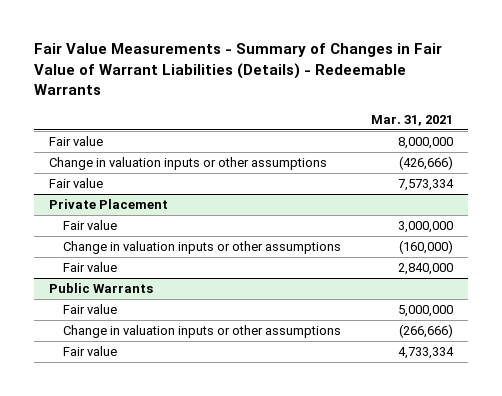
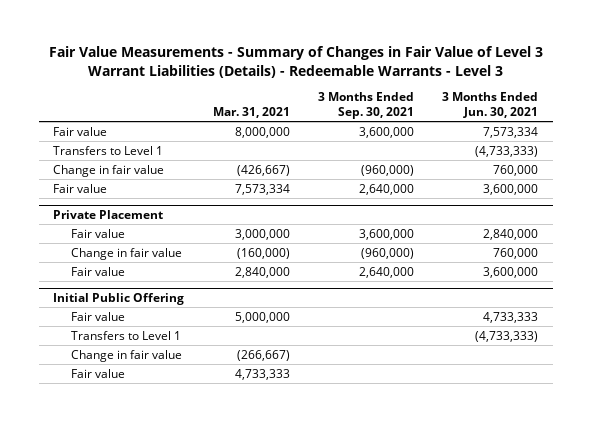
[34,43,443,96] Fair Value Measurements - Summary of Changes in Fair Value of Warrant Liabilities (Details) - Redeemable Warrants -> [48,46,543,78] Fair Value Measurements - Summary of Changes in Fair Value of Level 3 Warrant Liabilities (Details) - Redeemable Warrants - Level 3
none -> [317,92,414,120] 3 Months Ended Sep. 30, 2021
none -> [442,92,539,119] 3 Months Ended Jun. 30, 2021
none -> [53,145,164,155] Transfers to Level 1
[48,157,327,171] Change in valuation inputs or other assumptions -> [53,164,165,177] Change in fair value
[399,156,454,171] (426,666) -> [236,164,290,176] (426,667)
[63,241,342,255] Change in valuation inputs or other assumptions -> [71,247,183,260] Change in fair value
[48,283,153,294] Public Warrants -> [53,293,185,306] Initial Public Offering
none -> [71,330,182,340] Transfers to Level 1
[63,325,342,339] Change in valuation inputs or other assumptions -> [71,349,183,362] Change in fair value
[399,324,454,339] (266,666) -> [236,349,290,361] (266,667)
[398,347,455,360] 4,733,334 -> [234,368,290,380] 4,733,333

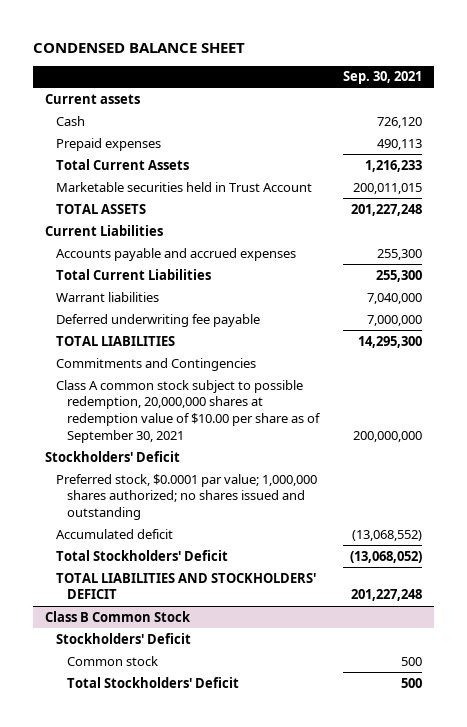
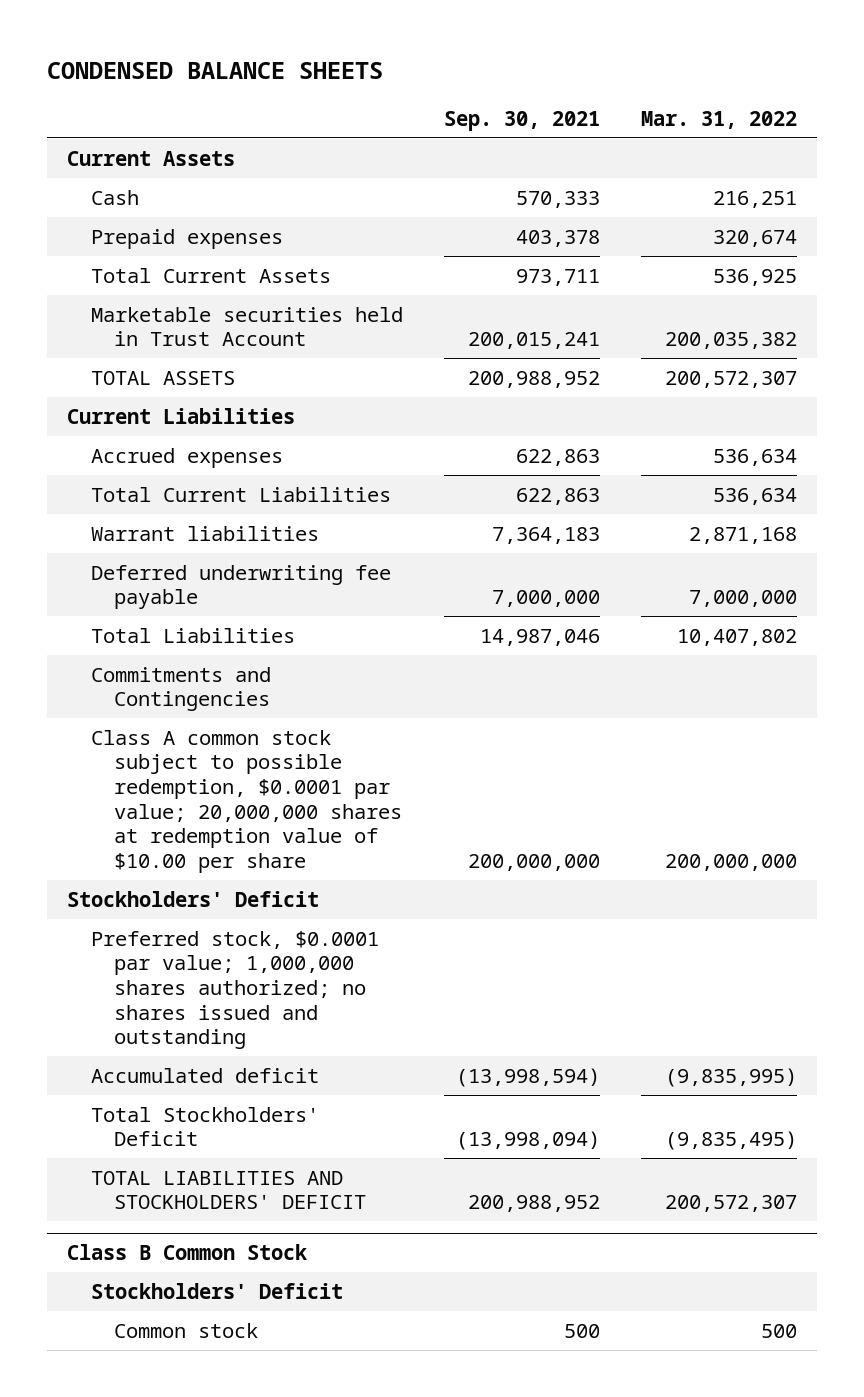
[32,42,245,53] CONDENSED BALANCE SHEET -> [46,61,383,79] CONDENSED BALANCE SHEETS
none -> [640,110,797,129] Mar. 31, 2022
[44,93,140,104] Current assets -> [67,150,236,166] Current Assets
[377,116,423,128] 726,120 -> [515,190,600,208] 570,333
[377,138,423,150] 490,113 -> [515,229,600,247] 403,378
[365,159,423,172] 1,216,233 -> [515,268,600,286] 973,711
[353,182,423,194] 200,011,015 -> [467,332,600,350] 200,015,241
[351,203,423,216] 201,227,248 -> [467,370,600,388] 200,988,952
[55,247,296,261] Accounts payable and accrued expenses -> [90,447,283,468] Accrued expenses
[377,248,423,260] 255,300 -> [515,448,600,466] 622,863
[376,269,423,282] 255,300 -> [515,487,600,505] 622,863
[367,292,423,304] 7,040,000 -> [491,526,600,544] 7,364,183
[55,335,175,346] TOTAL LIABILITIES -> [90,627,295,643] Total Liabilities
[358,335,423,348] 14,295,300 -> [479,628,600,646] 14,987,046
[55,379,322,443] Class A common stock subject to possible redemption, 20,000,000 shares at redemption value of $10.00 per share as of September 30, 2021 -> [90,729,402,873] Class A common stock subject to possible redemption, $0.0001 par value; 20,000,000 shares at redemption value of $10.00 per share
[352,529,423,541] (13,068,552) -> [455,1067,600,1087] (13,998,594)
[350,550,423,563] (13,068,052) -> [455,1131,600,1151] (13,998,094)
[351,589,423,602] 201,227,248 -> [467,1195,600,1213] 200,988,952
[67,676,240,688] Total Stockholders' Deficit -> none

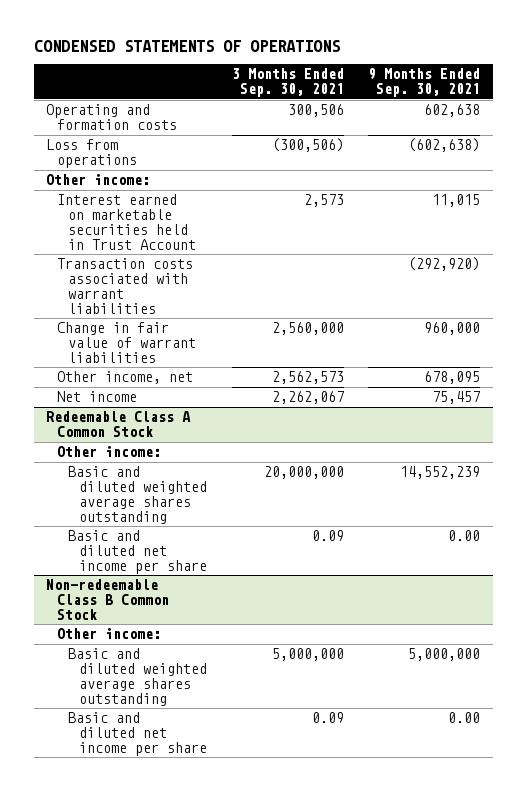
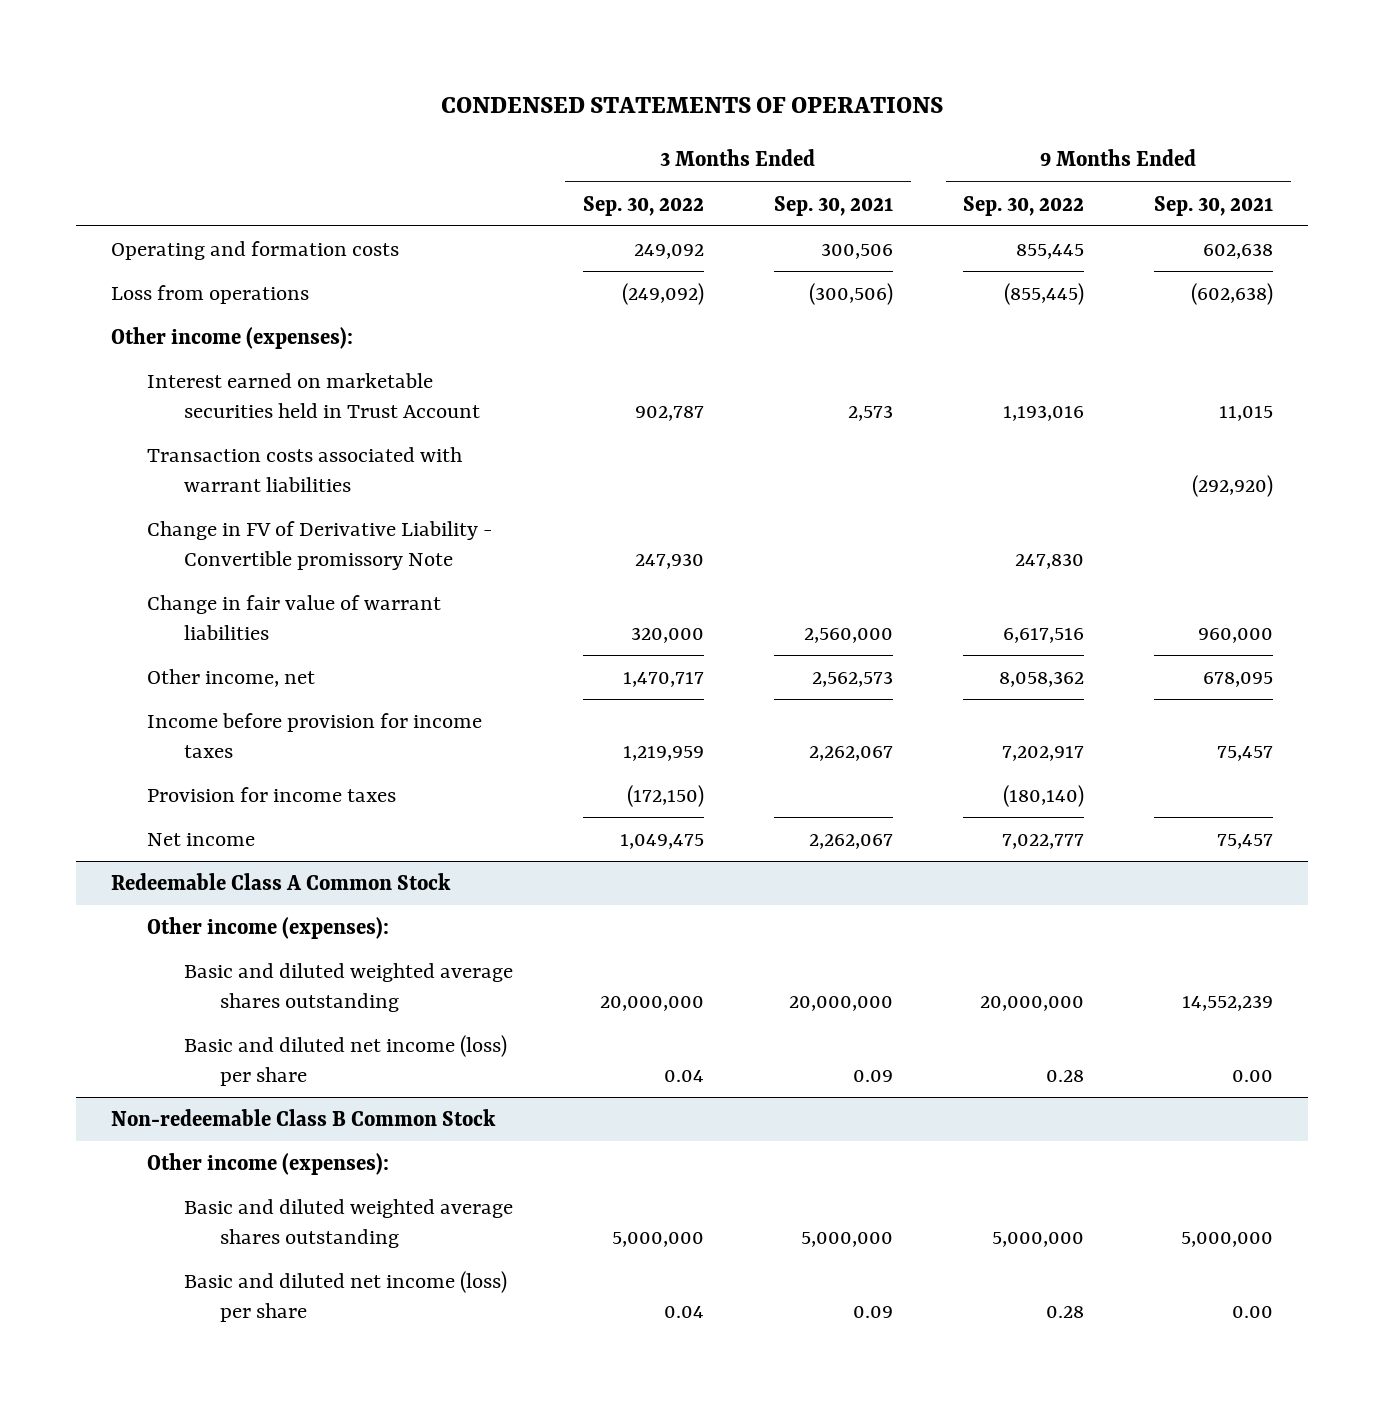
none -> [582,195,704,216] Sep. 30, 2022
none -> [963,195,1085,216] Sep. 30, 2022
[46,174,151,186] Other income: -> [110,327,353,350] Other income (expenses):
none -> [147,521,493,570] Change in FV of Derivative Liability - Convertible promissory Note
none -> [147,713,483,758] Income before provision for income taxes
none -> [147,787,397,803] Provision for income taxes
[57,446,162,458] Other income: -> [147,917,390,940] Other income (expenses):
[68,530,207,574] Basic and diluted net income per share -> [183,1035,507,1086] Basic and diluted net income (loss) per share
[57,628,162,640] Other income: -> [147,1153,390,1176] Other income (expenses):
[68,712,207,756] Basic and diluted net income per share -> [183,1271,507,1322] Basic and diluted net income (loss) per share

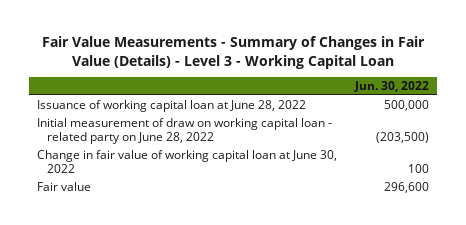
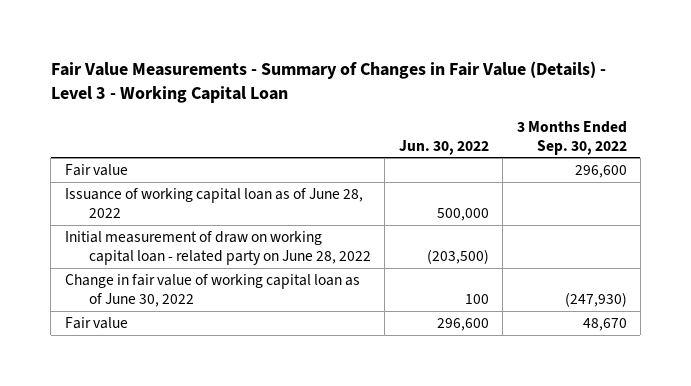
none -> [516,120,627,155] 3 Months Ended Sep. 30, 2022
none -> [64,164,128,177] Fair value
[37,99,307,112] Issuance of working capital loan at June 28, 2022 -> [64,188,363,218] Issuance of working capital loan as of June 28, 2022
[37,149,338,173] Change in fair value of working capital loan at June 30, 2022 -> [64,274,360,307] Change in fair value of working capital loan as of June 30, 2022

